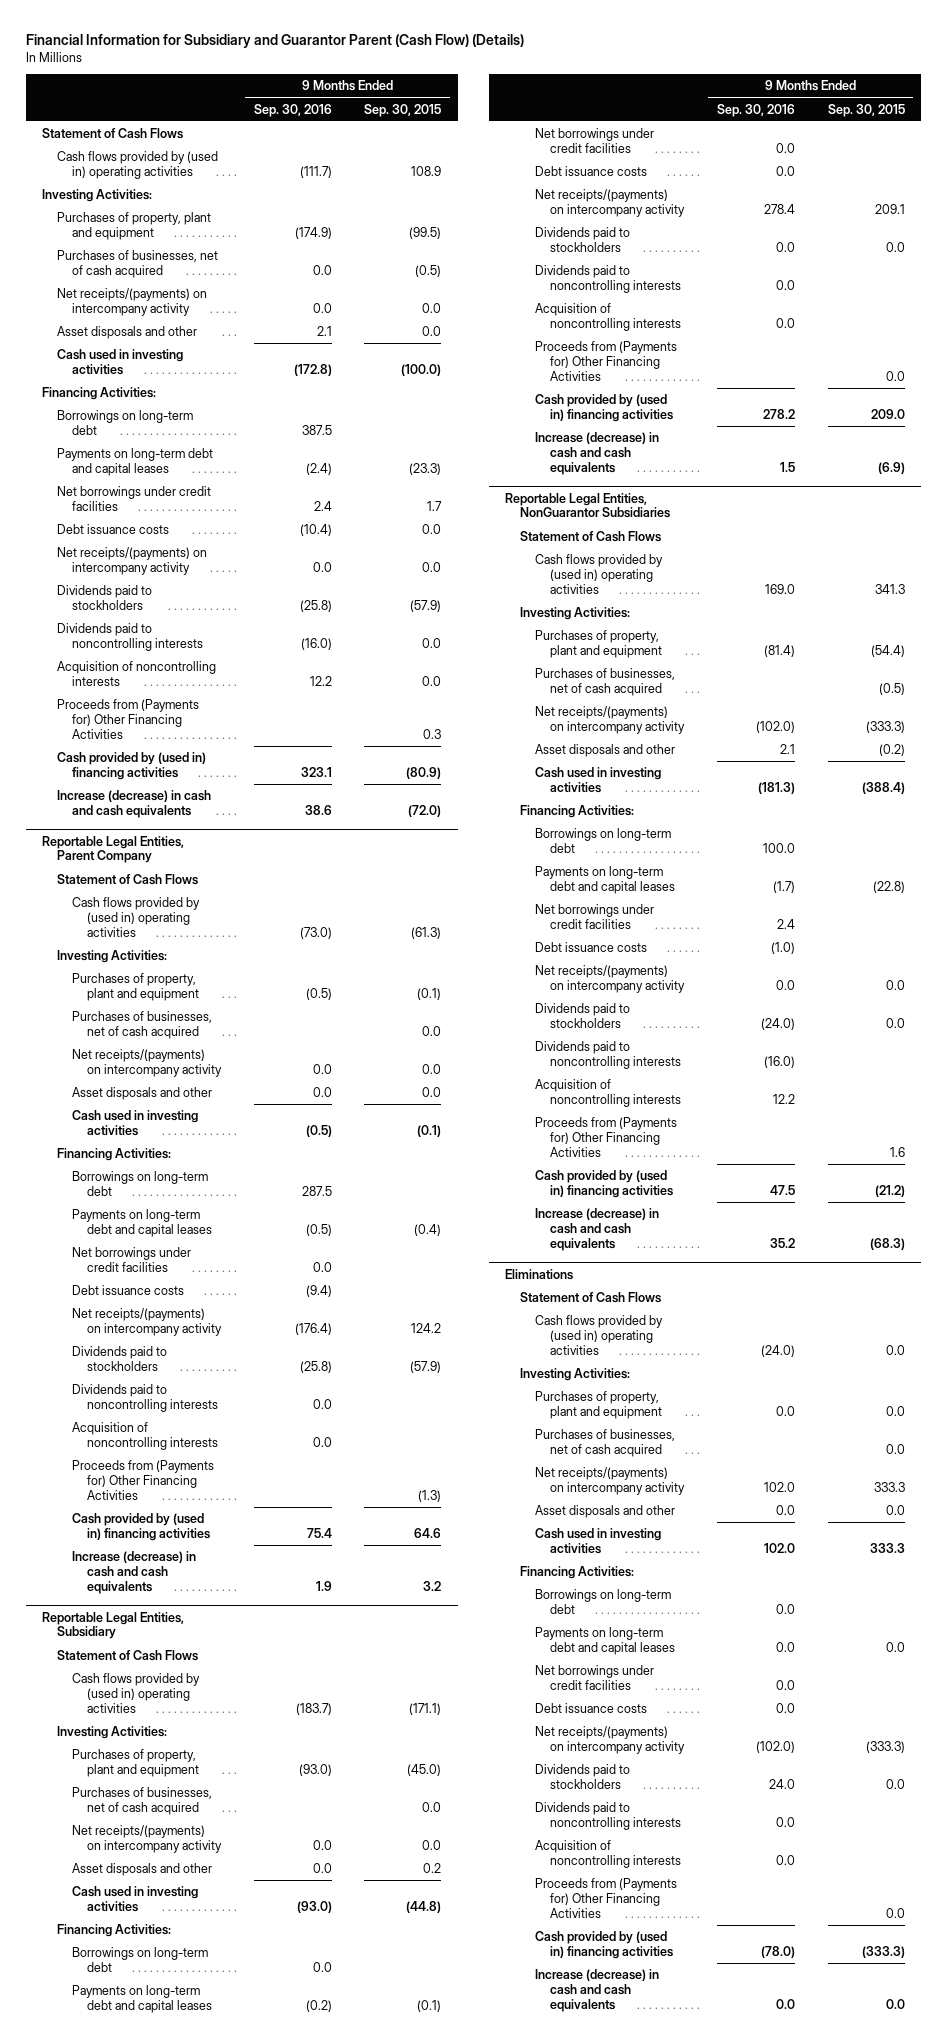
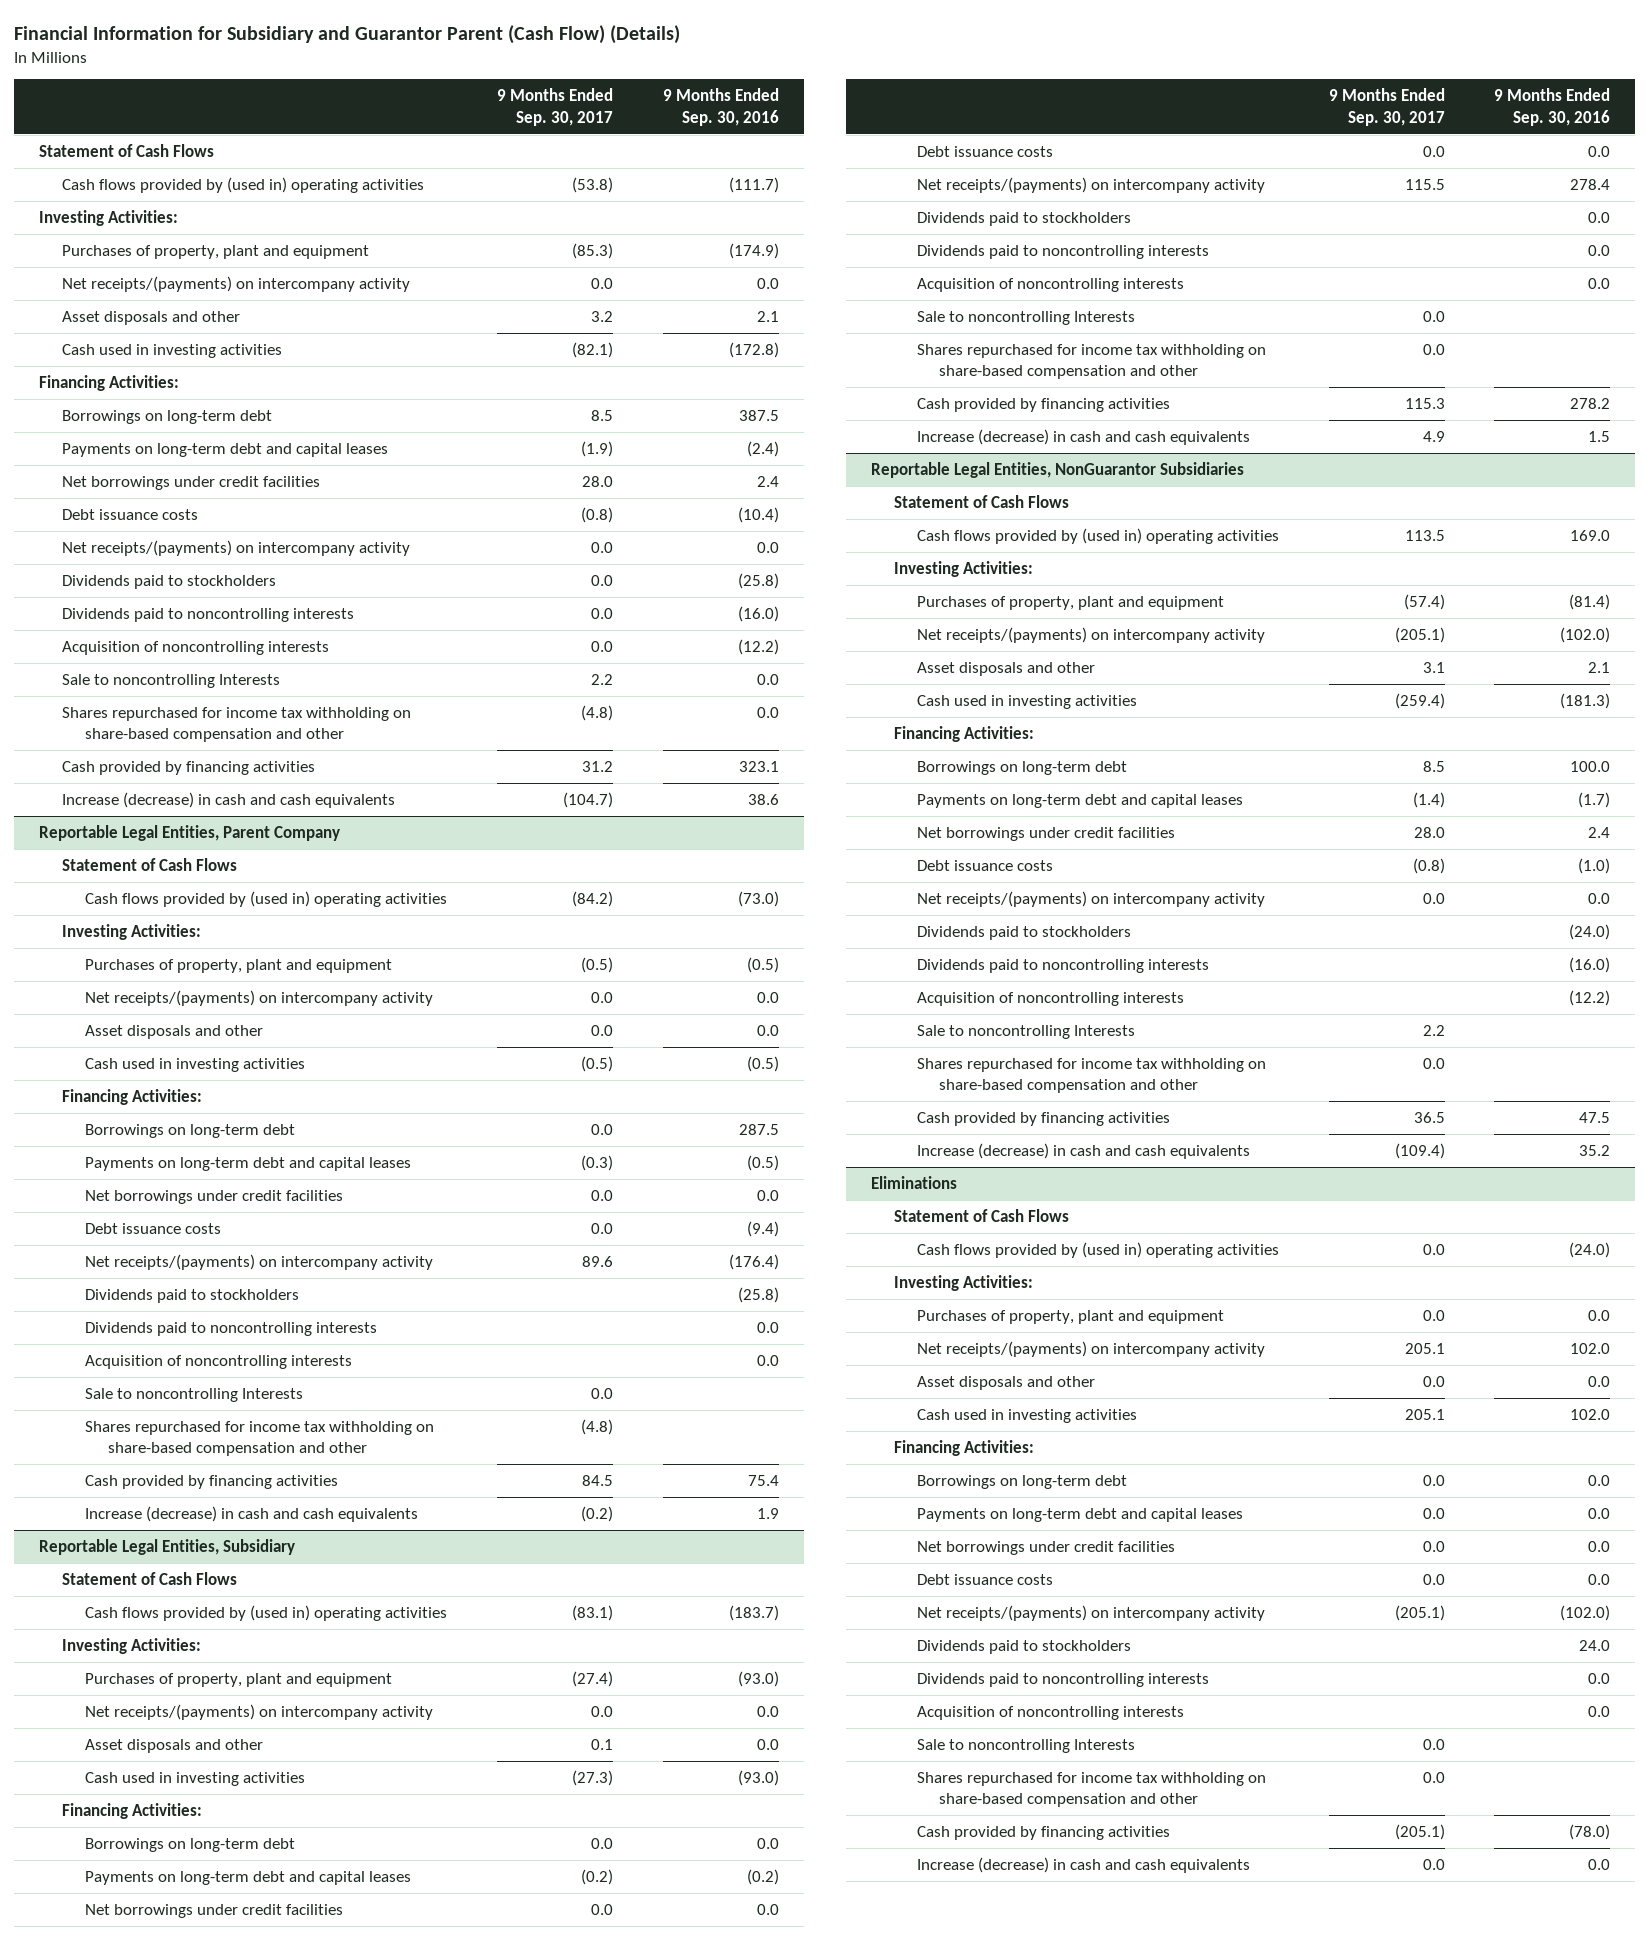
[364,103,442,117] Sep. 30, 2015 -> none
none -> [496,88,613,126] 9 Months Ended Sep. 30, 2017
[57,250,219,279] Purchases of businesses, net of cash acquired -> none
[57,699,200,739] Proceeds from (Payments for) Other Financing Activities -> none
[309,676,332,687] 12.2 -> [737,638,779,655] (12.2)
none -> [61,673,280,688] Sale to noncontrolling Interests
none -> [61,706,411,743] Shares repurchased for income tax withholding on share-based compensation and other
[57,752,207,781] Cash provided by (used in) financing activities -> [61,760,315,775] Cash provided by financing activities
[71,1011,212,1040] Purchases of businesses, net of cash acquired -> none
[71,1460,214,1500] Proceeds from (Payments for) Other Financing Activities -> none
none -> [84,1387,303,1402] Sale to noncontrolling Interests
none -> [84,1420,434,1457] Shares repurchased for income tax withholding on share-based compensation and other
[71,1513,210,1542] Cash provided by (used in) financing activities -> [84,1474,338,1489] Cash provided by financing activities
[71,1787,212,1816] Purchases of businesses, net of cash acquired -> none
[535,341,678,381] Proceeds from (Payments for) Other Financing Activities -> none
none -> [916,310,1135,325] Sale to noncontrolling Interests
none -> [916,343,1266,380] Shares repurchased for income tax withholding on share-based compensation and other
[535,394,673,423] Cash provided by (used in) financing activities -> [916,397,1170,412] Cash provided by financing activities
[535,668,676,697] Purchases of businesses, net of cash acquired -> none
[535,1117,678,1157] Proceeds from (Payments for) Other Financing Activities -> none
[772,1094,795,1105] 12.2 -> [1569,989,1611,1006] (12.2)
none -> [916,1024,1135,1039] Sale to noncontrolling Interests
none -> [916,1057,1266,1094] Shares repurchased for income tax withholding on share-based compensation and other
[535,1170,673,1199] Cash provided by (used in) financing activities -> [916,1111,1170,1126] Cash provided by financing activities
[535,1429,676,1458] Purchases of businesses, net of cash acquired -> none
[535,1878,678,1918] Proceeds from (Payments for) Other Financing Activities -> none
none -> [916,1738,1135,1753] Sale to noncontrolling Interests
none -> [916,1771,1266,1808] Shares repurchased for income tax withholding on share-based compensation and other
[535,1931,673,1960] Cash provided by (used in) financing activities -> [916,1825,1170,1840] Cash provided by financing activities

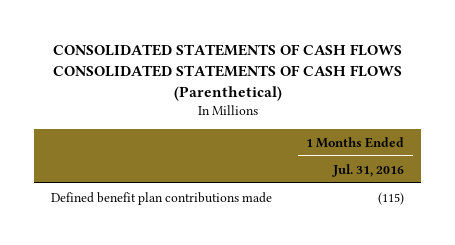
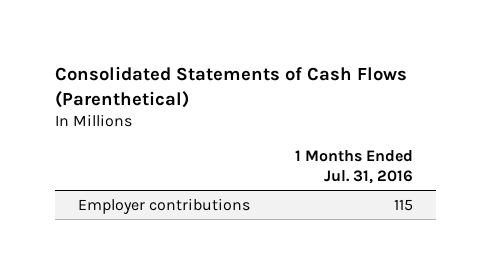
[52,44,402,101] CONSOLIDATED STATEMENTS OF CASH FLOWS CONSOLIDATED STATEMENTS OF CASH FLOWS (Parenthetical) -> [54,65,407,108] Consolidated Statements of Cash Flows (Parenthetical)
[51,191,273,205] Defined benefit plan contributions made -> none
none -> [77,198,250,215] Employer contributions

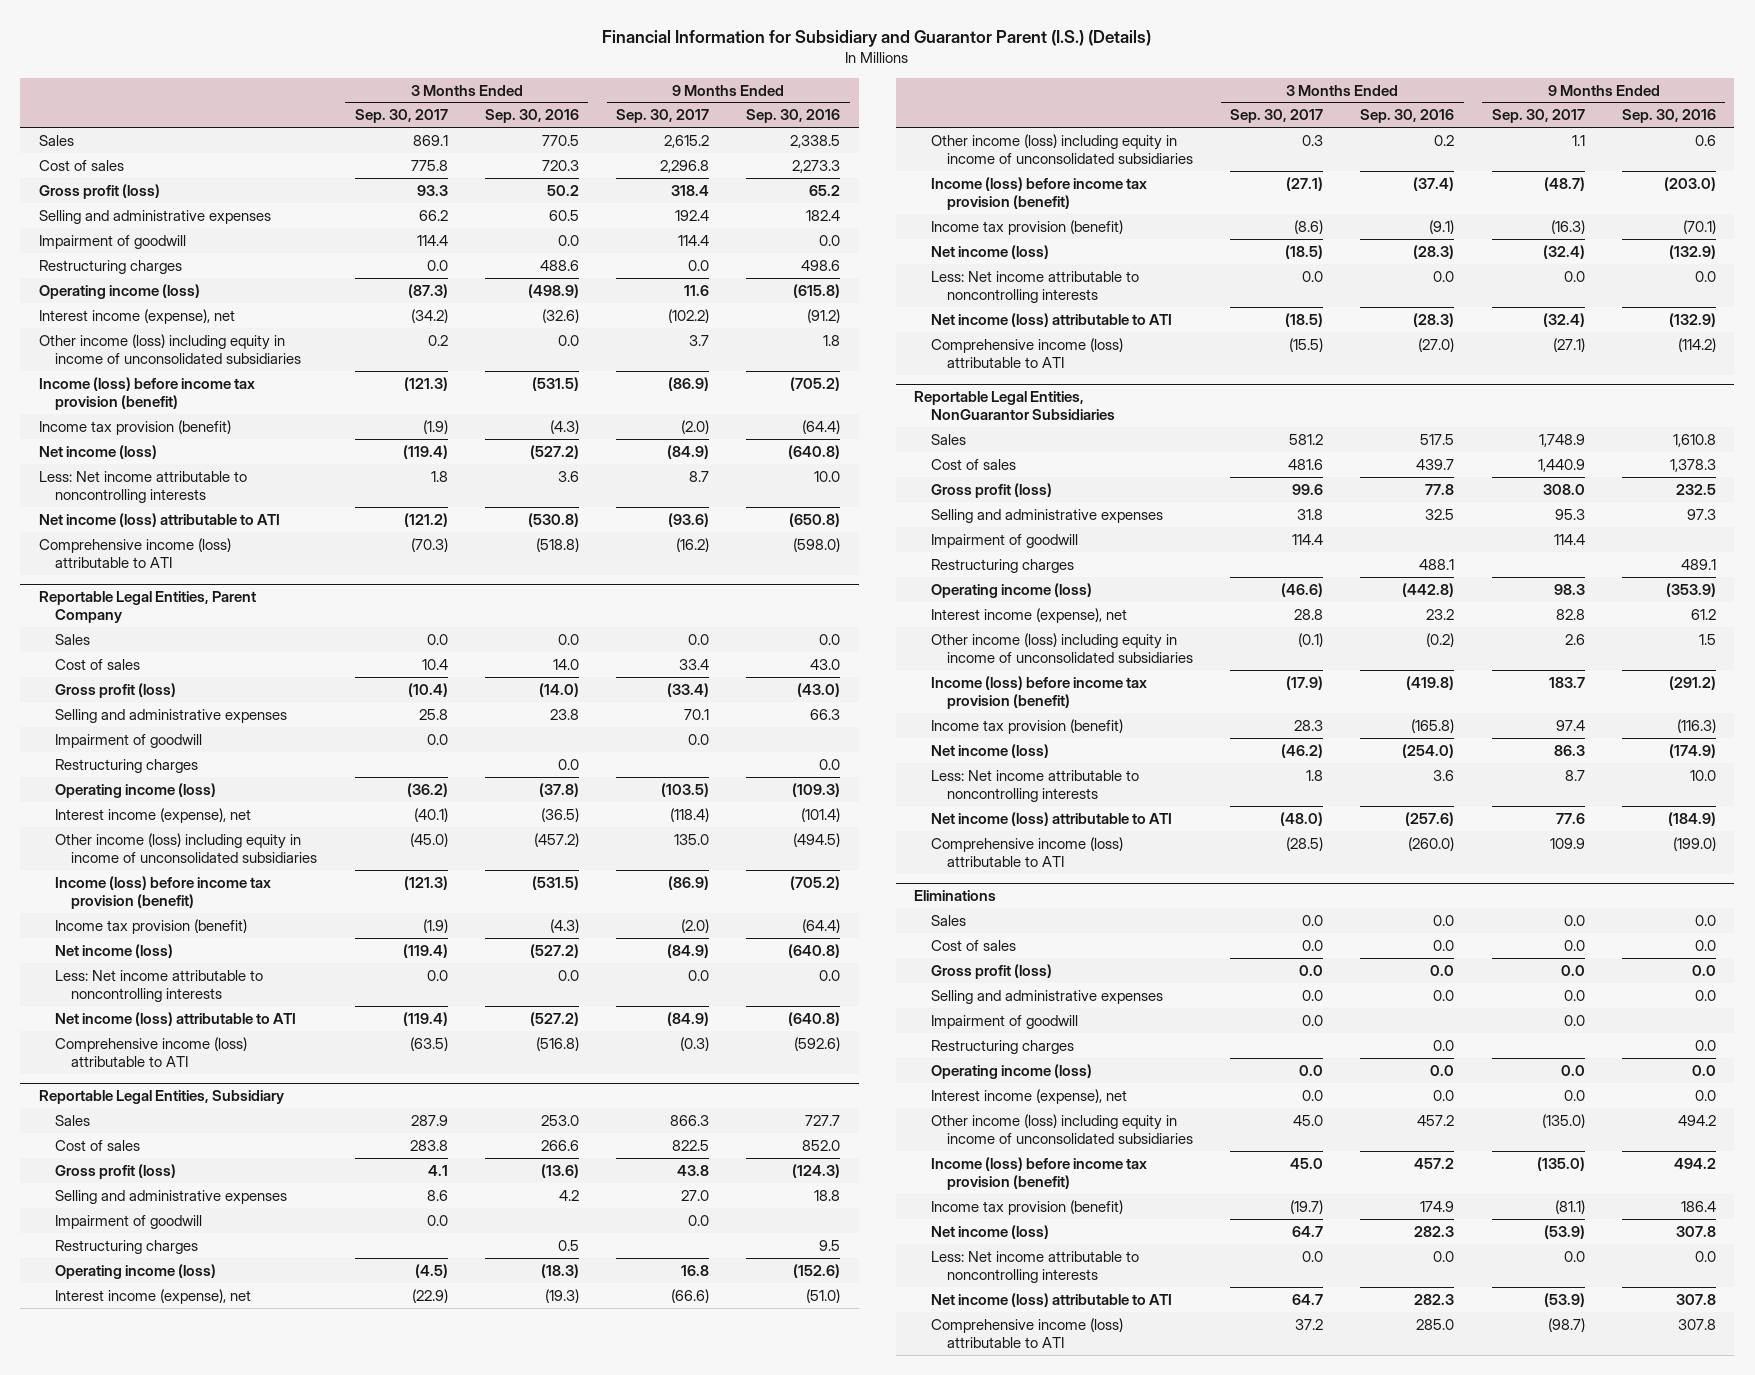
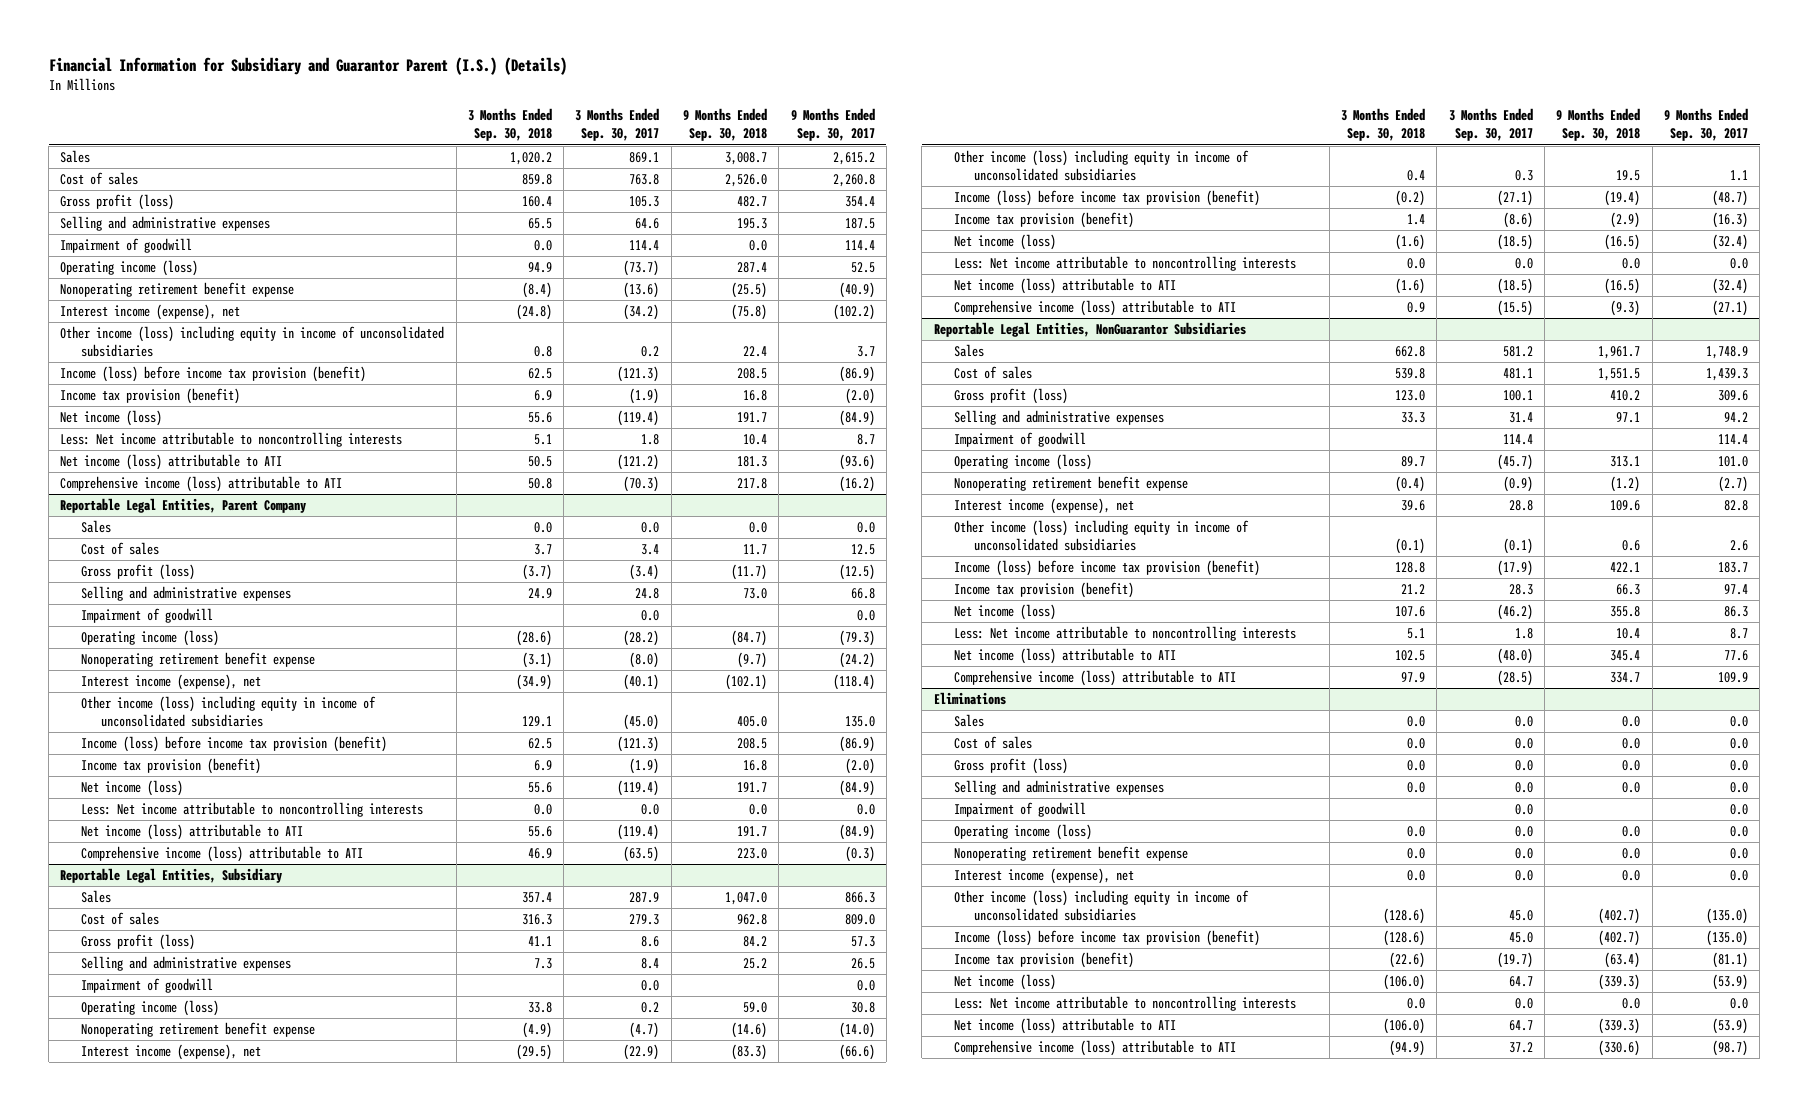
[484,109,579,124] Sep. 30, 2016 -> none
[746,109,841,124] Sep. 30, 2016 -> none
none -> [467,108,552,142] 3 Months Ended Sep. 30, 2018
none -> [683,108,768,142] 9 Months Ended Sep. 30, 2018
[410,159,448,171] 775.8 -> [629,174,660,186] 763.8
[660,159,710,173] 2,296.8 -> [832,174,875,188] 2,260.8
[416,184,448,196] 93.3 -> [629,196,660,208] 105.3
[671,184,710,196] 318.4 -> [844,196,875,208] 354.4
[418,209,448,221] 66.2 -> [635,218,660,230] 64.6
[675,209,710,221] 192.4 -> [844,218,875,230] 187.5
[38,259,182,274] Restructuring charges -> none
[407,283,448,298] (87.3) -> [623,260,660,277] (73.7)
[684,284,710,296] 11.6 -> [850,262,875,274] 52.5
none -> [60,282,295,298] Nonoperating retirement benefit expense
[421,658,448,670] 10.4 -> [641,544,660,556] 3.4
[679,658,710,670] 33.4 -> [850,544,875,556] 12.5
[407,682,448,697] (10.4) -> [629,564,660,581] (3.4)
[667,682,710,697] (33.4) -> [838,564,875,581] (12.5)
[418,708,448,720] 25.8 -> [635,588,660,600] 24.8
[684,708,710,720] 70.1 -> [850,588,875,600] 66.8
[55,758,199,773] Restructuring charges -> none
[406,782,448,797] (36.2) -> [623,630,660,647] (28.2)
[661,782,710,797] (103.5) -> [838,630,875,647] (79.3)
none -> [80,652,315,668] Nonoperating retirement benefit expense
[409,1139,448,1151] 283.8 -> [629,914,660,926] 279.3
[672,1139,710,1151] 822.5 -> [844,914,875,926] 809.0
[427,1164,448,1176] 4.1 -> [641,936,660,948] 8.6
[677,1164,710,1176] 43.8 -> [850,936,875,948] 57.3
[426,1189,448,1201] 8.6 -> [641,958,660,970] 8.4
[681,1189,710,1201] 27.0 -> [850,958,875,970] 26.5
[55,1239,199,1254] Restructuring charges -> none
[414,1263,448,1278] (4.5) -> [641,1002,660,1014] 0.2
[681,1264,710,1276] 16.8 -> [850,1002,875,1014] 30.8
none -> [80,1022,315,1038] Nonoperating retirement benefit expense
[1288,458,1324,470] 481.6 -> [1502,368,1533,380] 481.1
[1537,458,1585,472] 1,440.9 -> [1705,368,1748,382] 1,439.3
[1292,483,1324,495] 99.6 -> [1502,390,1533,402] 100.1
[1542,483,1585,495] 308.0 -> [1717,390,1748,402] 309.6
[1297,508,1324,520] 31.8 -> [1508,412,1533,424] 31.4
[1554,508,1585,520] 95.3 -> [1723,412,1748,424] 94.2
[930,558,1074,573] Restructuring charges -> none
[1281,582,1324,597] (46.6) -> [1496,454,1533,471] (45.7)
[1553,583,1585,595] 98.3 -> [1717,456,1748,468] 101.0
none -> [953,476,1188,492] Nonoperating retirement benefit expense
[930,1039,1074,1054] Restructuring charges -> none
none -> [953,846,1188,862] Nonoperating retirement benefit expense

